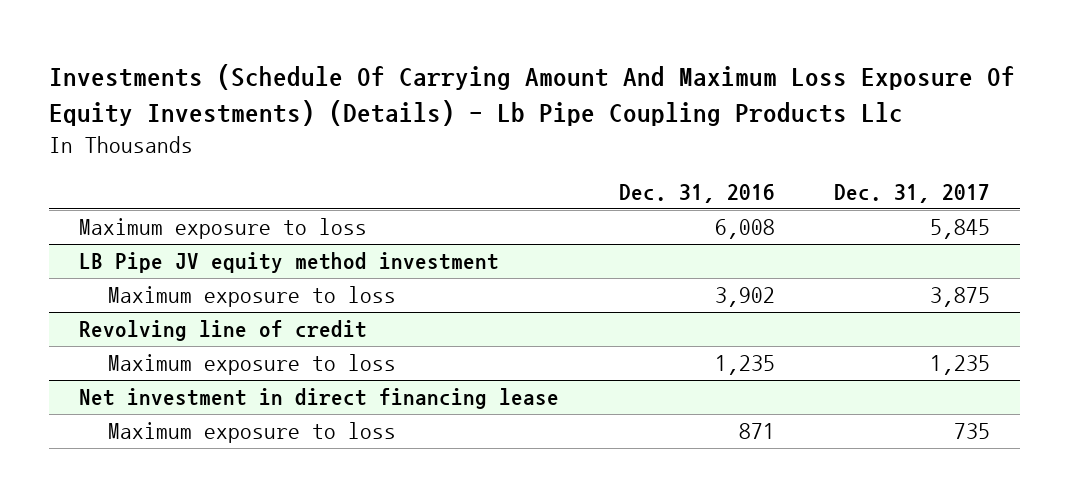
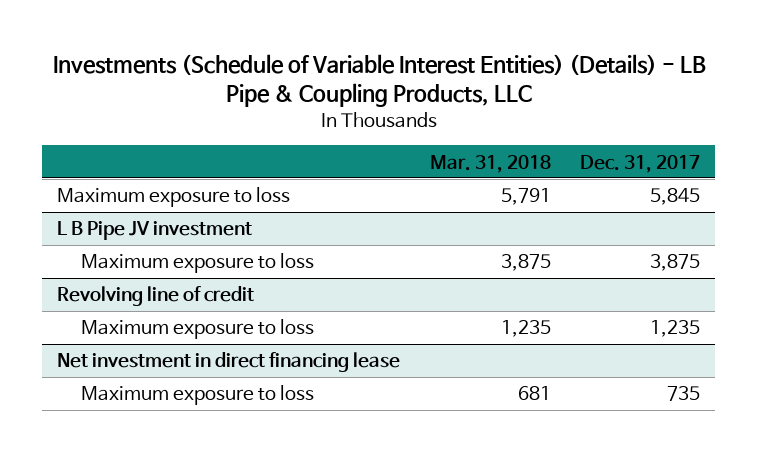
[49,64,1016,126] Investments (Schedule Of Carrying Amount And Maximum Loss Exposure Of Equity Investments) (Details) - Lb Pipe Coupling Products Llc -> [52,53,706,108] Investments (Schedule of Variable Interest Entities) (Details) - LB Pipe & Coupling Products, LLC
[618,183,775,203] Dec. 31, 2016 -> none
none -> [429,154,551,173] Mar. 31, 2018
[79,252,500,274] LB Pipe JV equity method investment -> [57,221,253,241] L B Pipe JV investment

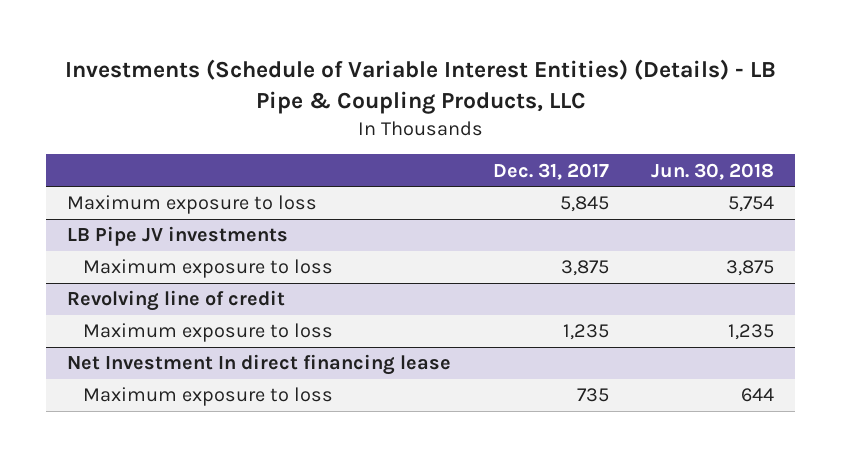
[429,154,551,173] Mar. 31, 2018 -> none
none -> [651,162,775,180] Jun. 30, 2018
[57,221,253,241] L B Pipe JV investment -> [67,226,289,247] LB Pipe JV investments
[57,352,401,373] Net investment in direct financing lease -> [67,354,452,376] Net Investment In direct financing lease

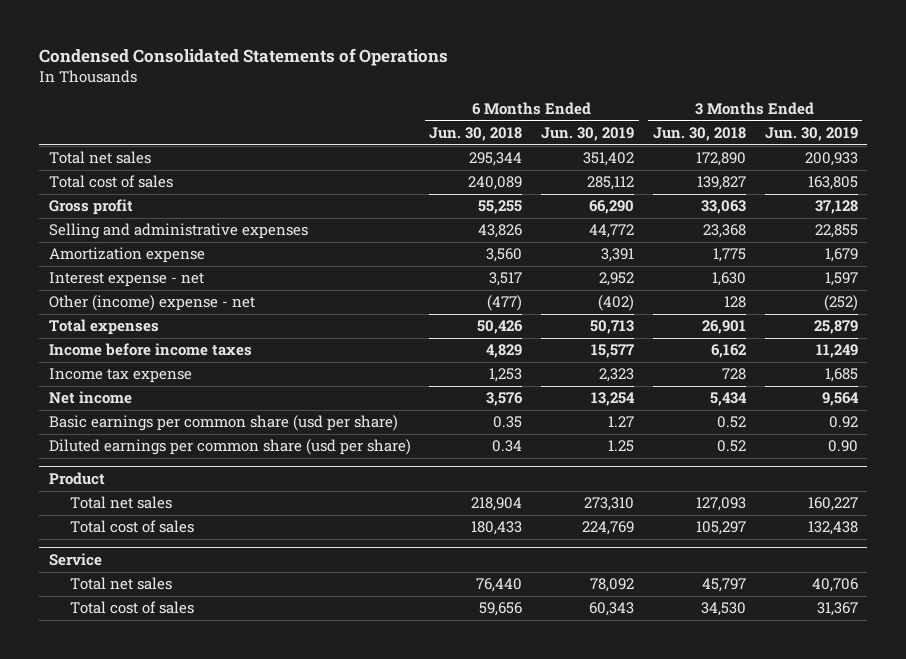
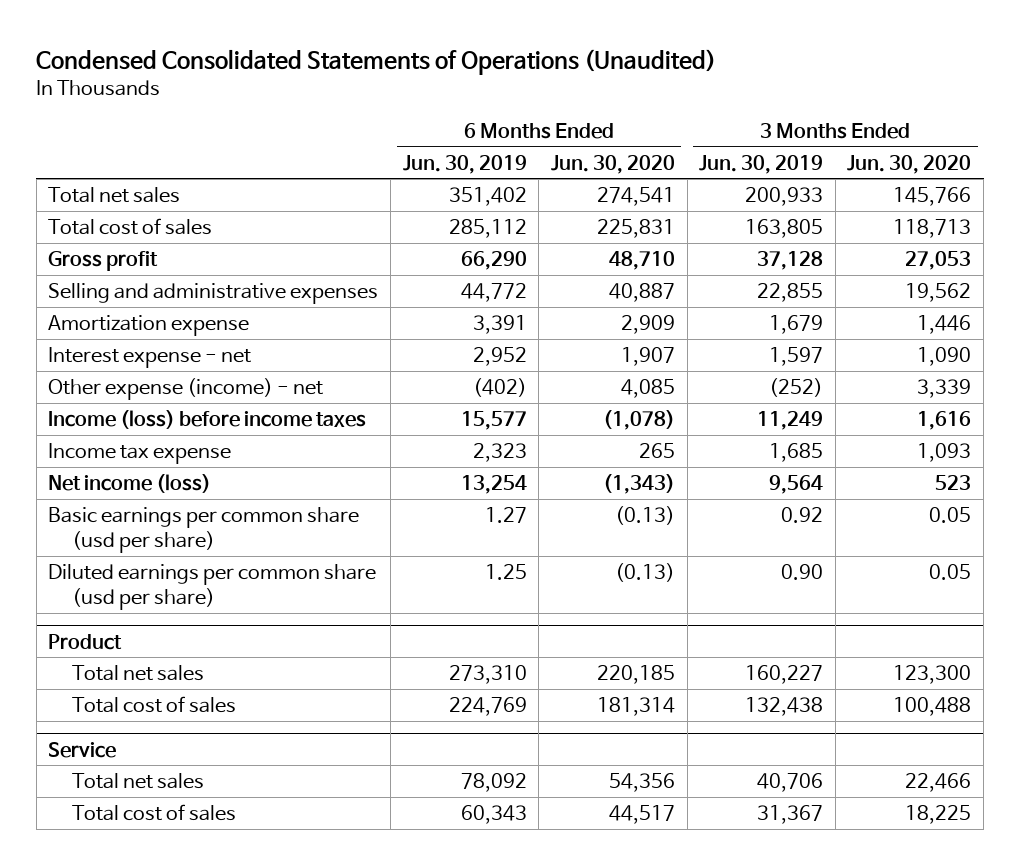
[39,48,449,67] Condensed Consolidated Statements of Operations -> [36,48,717,75] Condensed Consolidated Statements of Operations (Unaudited)
[429,127,523,142] Jun. 30, 2018 -> none
[652,127,746,142] Jun. 30, 2018 -> none
none -> [550,154,675,174] Jun. 30, 2020
none -> [847,154,972,174] Jun. 30, 2020
[48,319,159,336] Total expenses -> none
[48,295,255,312] Other (income) expense - net -> [48,378,324,401] Other expense (income) - net
[48,343,252,357] Income before income taxes -> [48,410,367,430] Income (loss) before income taxes
[48,391,132,405] Net income -> [48,474,212,494] Net income (loss)

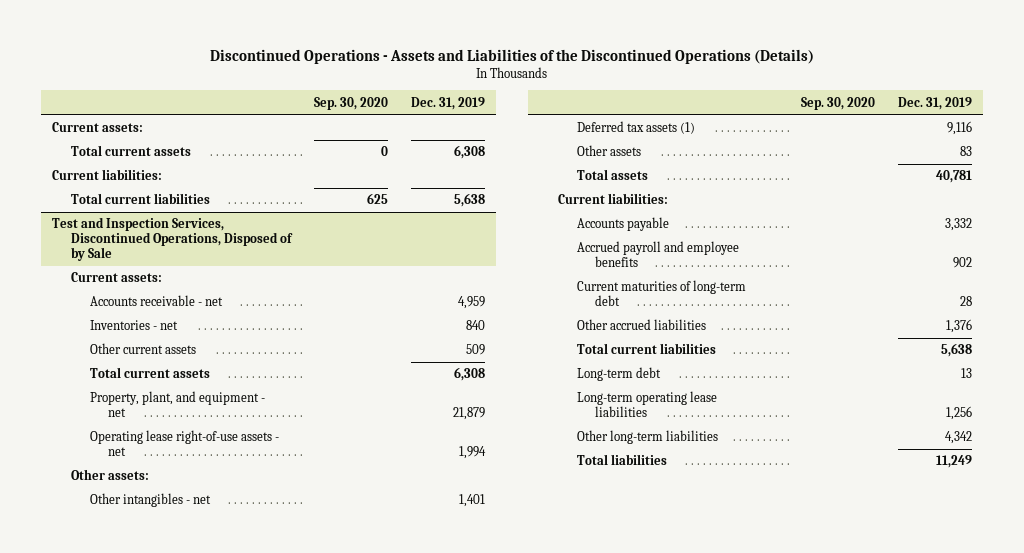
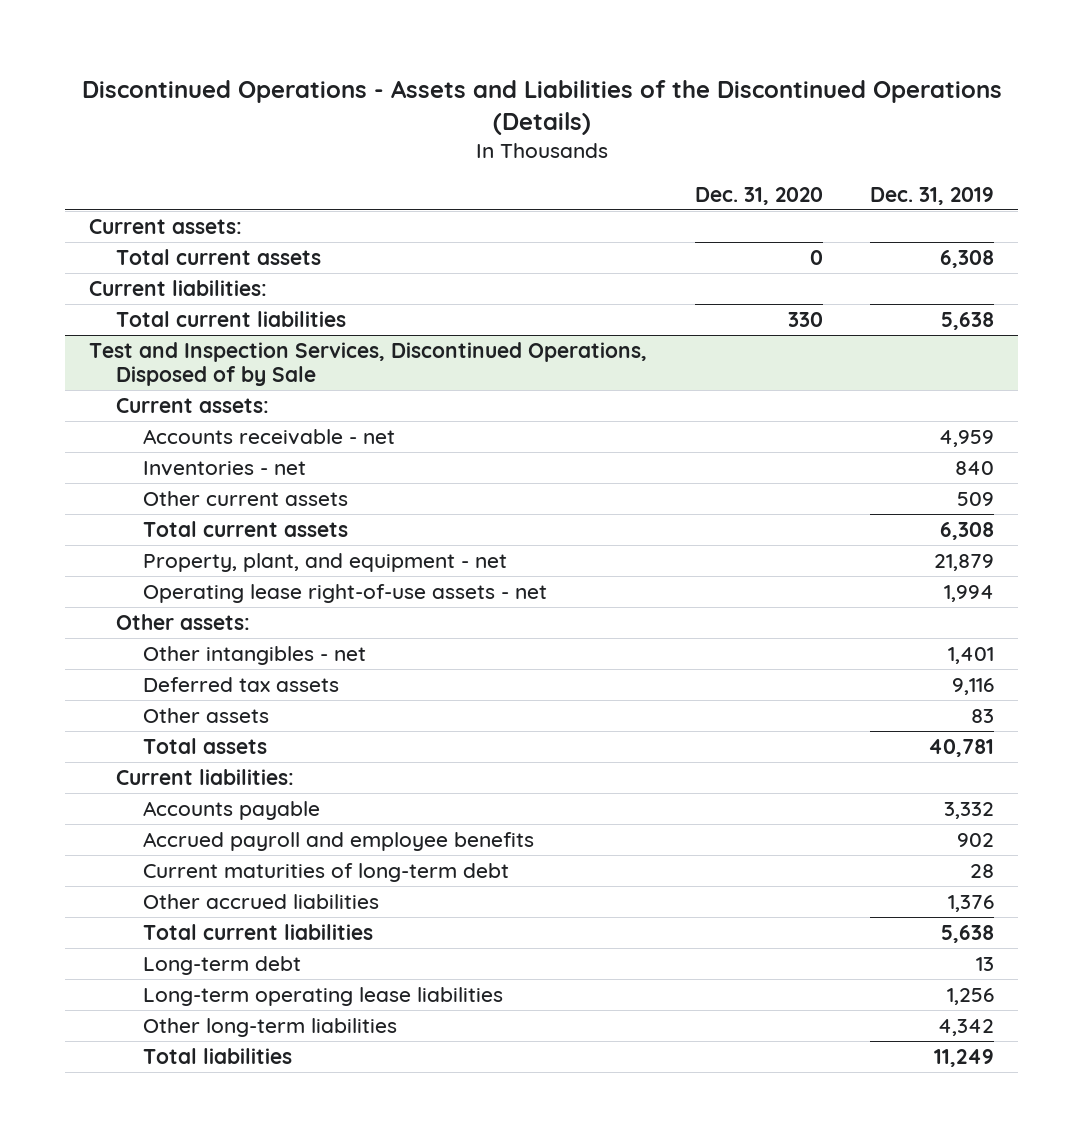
[313,96,388,110] Sep. 30, 2020 -> none
none -> [694,186,823,205] Dec. 31, 2020
[576,121,695,135] Deferred tax assets (1) -> [142,676,339,692] Deferred tax assets

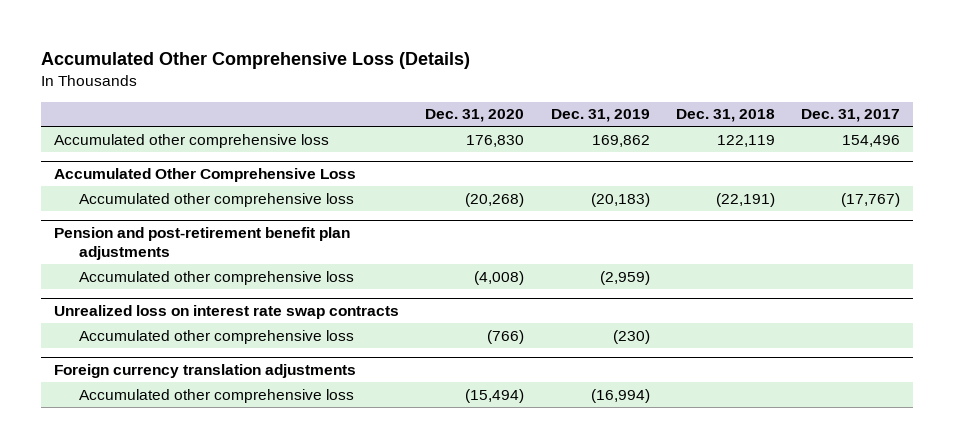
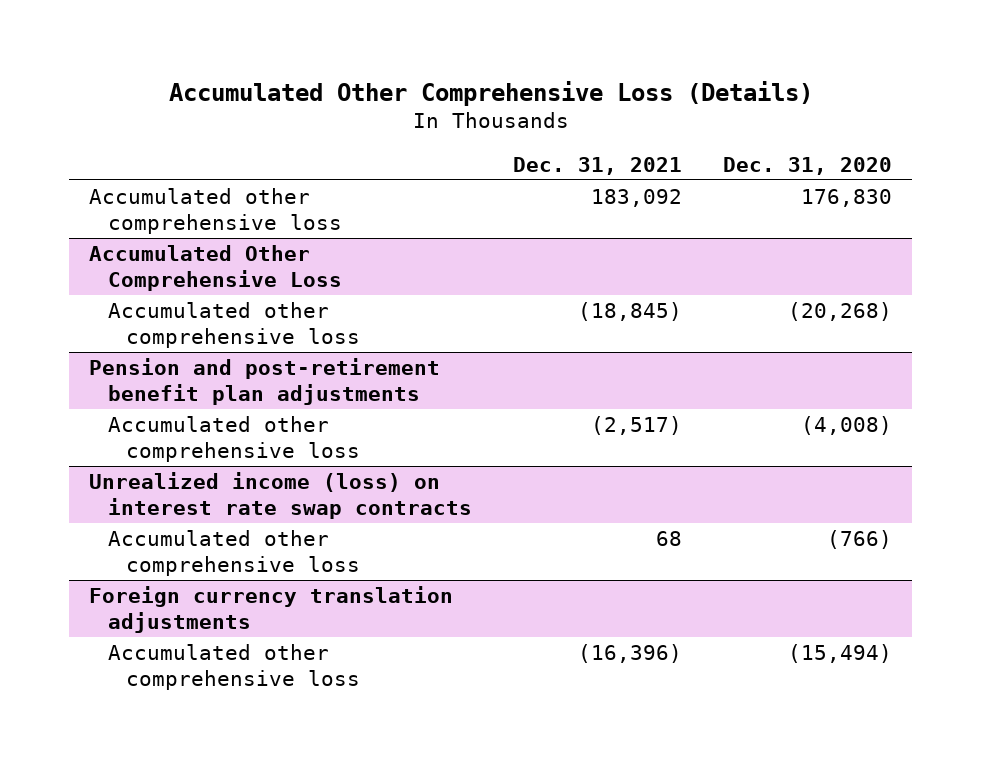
[550,109,650,123] Dec. 31, 2019 -> none
[675,109,775,123] Dec. 31, 2018 -> none
[800,109,900,123] Dec. 31, 2017 -> none
none -> [512,156,682,175] Dec. 31, 2021
[54,304,400,319] Unrealized loss on interest rate swap contracts -> [89,472,472,519] Unrealized income (loss) on interest rate swap contracts

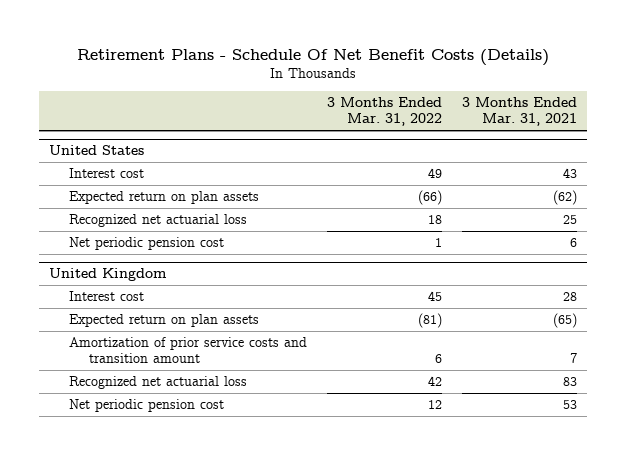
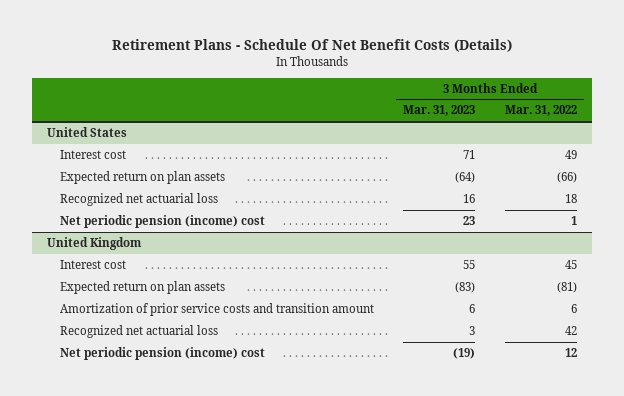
[462,97,578,127] 3 Months Ended Mar. 31, 2021 -> none
none -> [403,105,476,117] Mar. 31, 2023
[68,236,224,250] Net periodic pension cost -> [59,215,265,229] Net periodic pension (income) cost
[68,398,224,412] Net periodic pension cost -> [59,347,265,361] Net periodic pension (income) cost

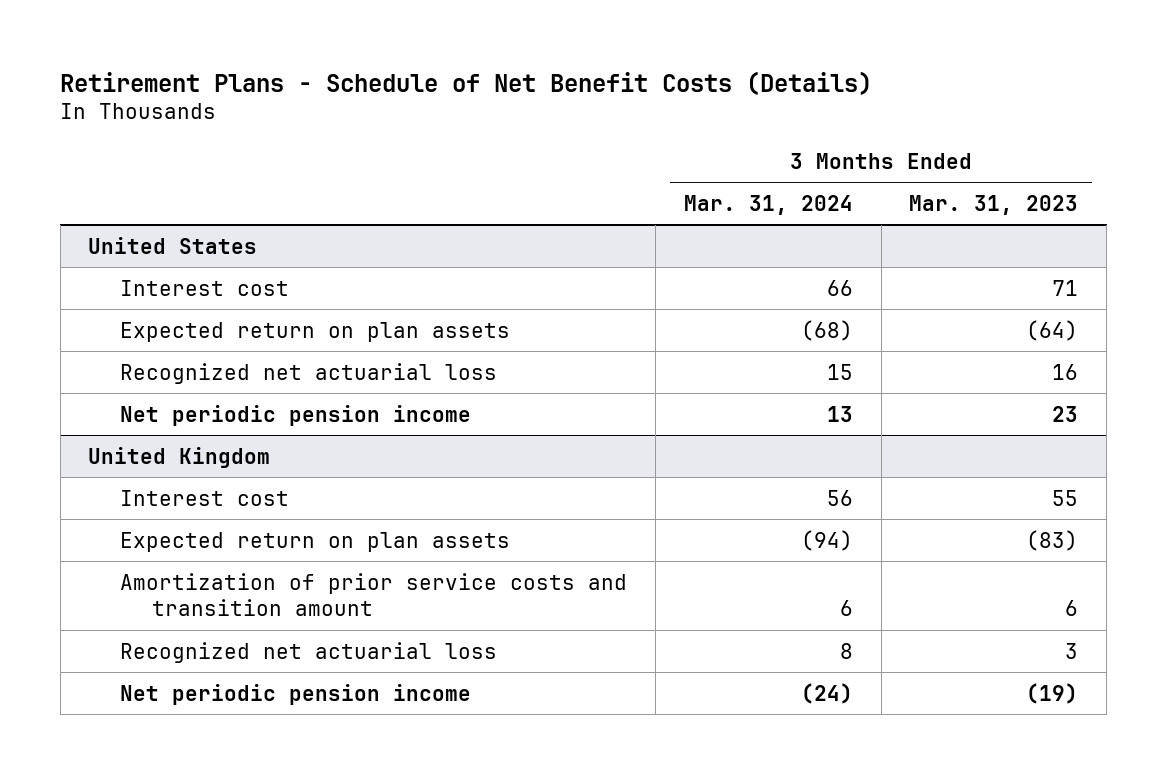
[111,39,512,53] Retirement Plans - Schedule Of Net Benefit Costs (Details) -> [60,70,873,95] Retirement Plans - Schedule of Net Benefit Costs (Details)
[504,105,577,117] Mar. 31, 2022 -> none
none -> [683,194,853,215] Mar. 31, 2024
[59,215,265,229] Net periodic pension (income) cost -> [120,404,472,426] Net periodic pension income
[59,347,265,361] Net periodic pension (income) cost -> [120,683,472,705] Net periodic pension income

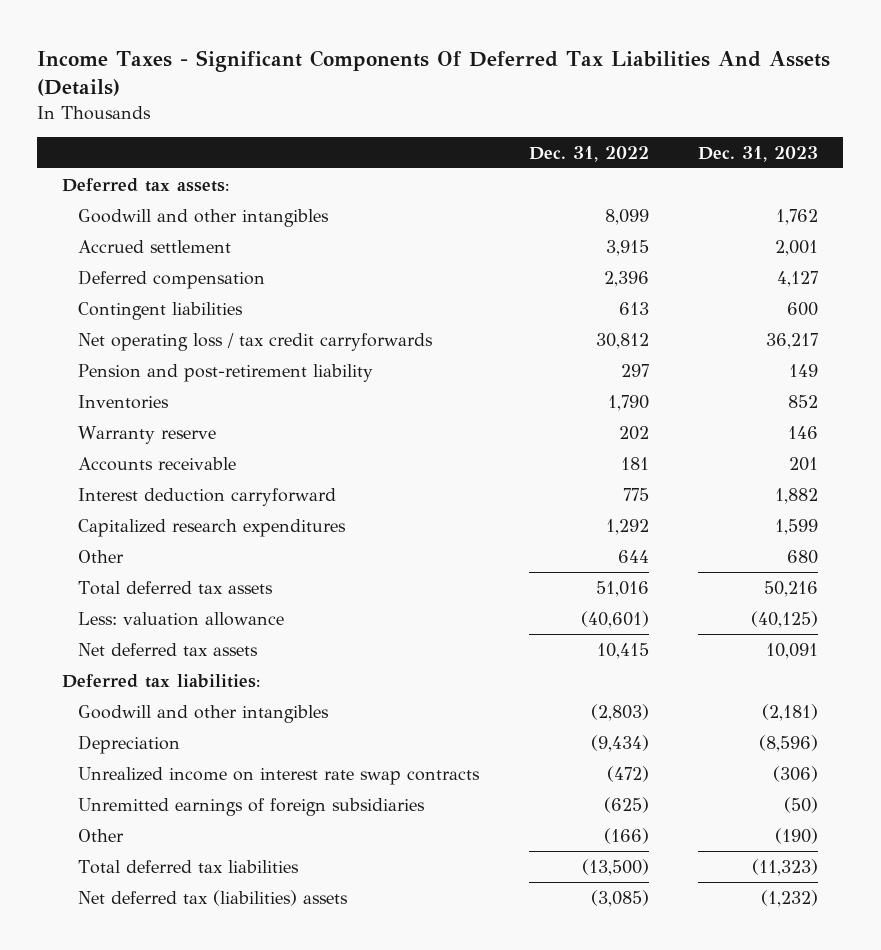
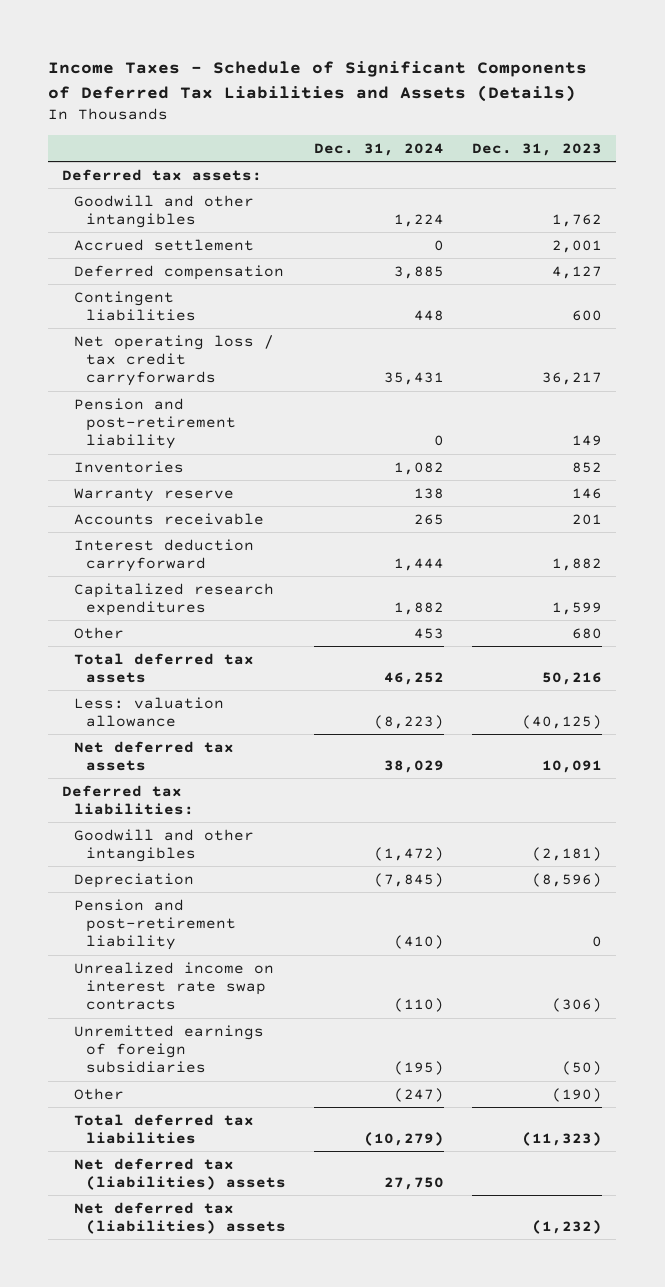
[37,49,831,96] Income Taxes - Significant Components Of Deferred Tax Liabilities And Assets (Details) -> [48,60,588,102] Income Taxes - Schedule of Significant Components of Deferred Tax Liabilities and Assets (Details)
[528,145,649,162] Dec. 31, 2022 -> none
none -> [314,142,445,156] Dec. 31, 2024
none -> [74,898,237,951] Pension and post-retirement liability
none -> [74,1157,287,1191] Net deferred tax (liabilities) assets

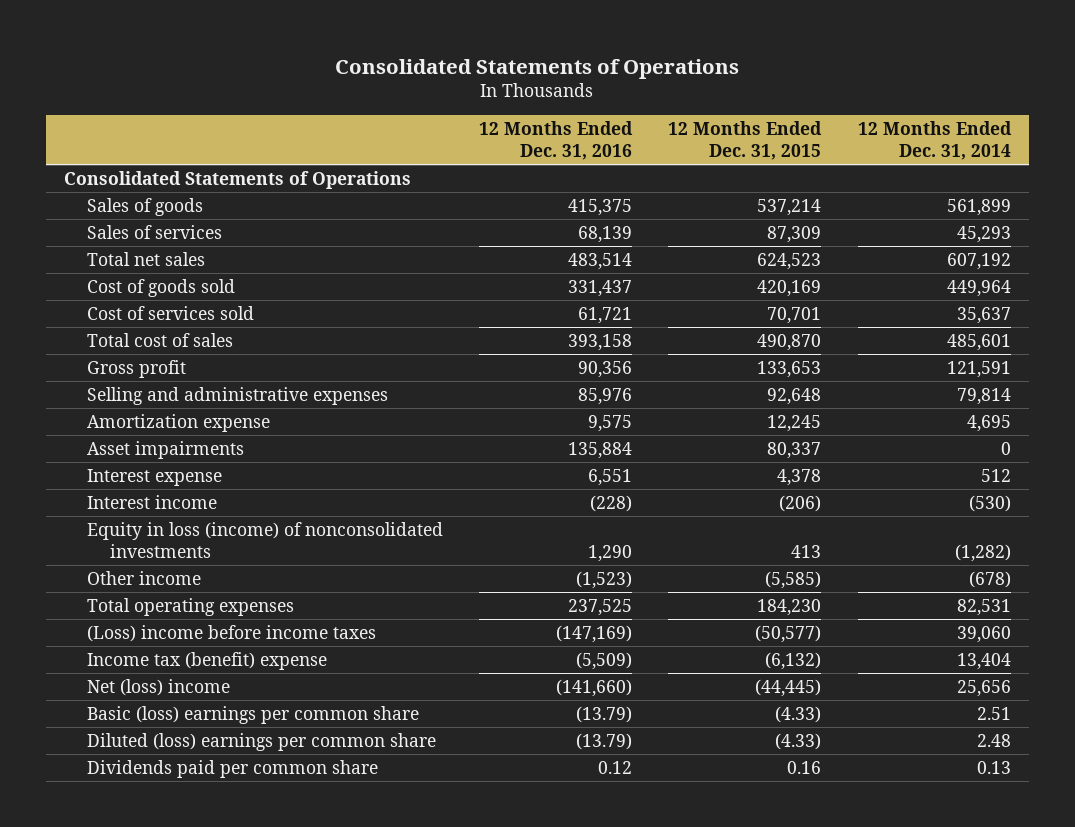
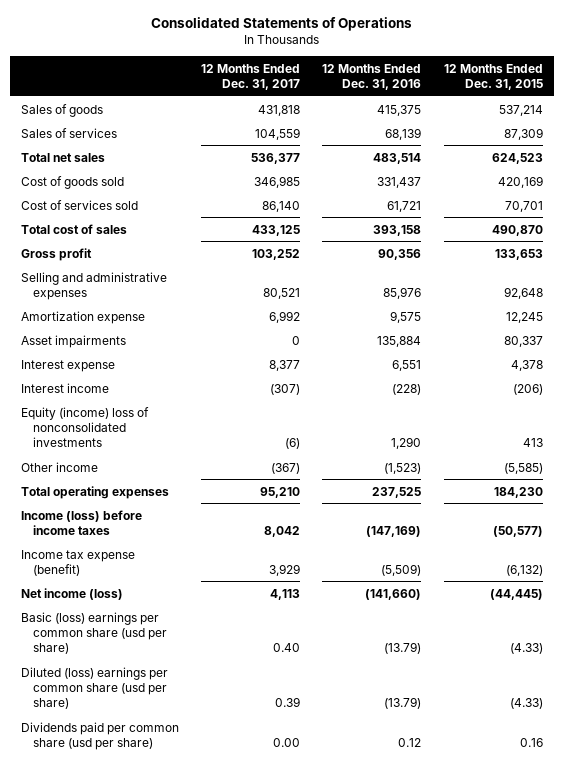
[857,121,1012,160] 12 Months Ended Dec. 31, 2014 -> none
none -> [201,63,301,90] 12 Months Ended Dec. 31, 2017
[64,170,412,189] Consolidated Statements of Operations -> none
[87,521,444,558] Equity in loss (income) of nonconsolidated investments -> [20,406,149,447] Equity (income) loss of nonconsolidated investments
[87,624,377,642] (Loss) income before income taxes -> [20,509,142,535] Income (loss) before income taxes
[87,651,328,670] Income tax (benefit) expense -> [20,549,135,576] Income tax expense (benefit)
[87,678,231,696] Net (loss) income -> [20,587,123,600] Net income (loss)
[87,705,420,724] Basic (loss) earnings per common share -> [20,611,168,654] Basic (loss) earnings per common share (usd per share)
[87,732,437,751] Diluted (loss) earnings per common share -> [20,666,168,709] Diluted (loss) earnings per common share (usd per share)
[87,759,379,778] Dividends paid per common share -> [20,721,179,750] Dividends paid per common share (usd per share)

